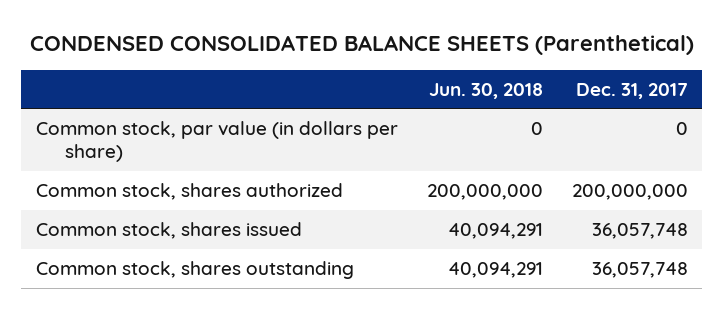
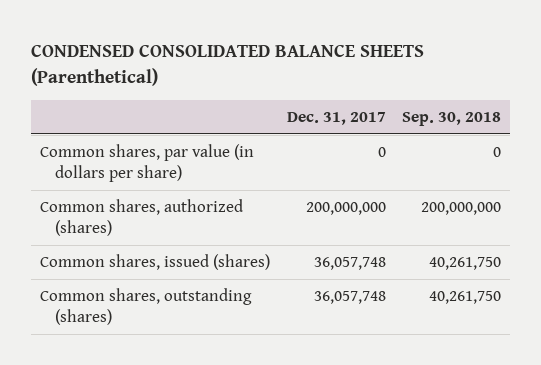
[428,82,543,99] Jun. 30, 2018 -> none
none -> [402,112,502,127] Sep. 30, 2018
[35,121,398,163] Common stock, par value (in dollars per share) -> [39,144,254,183] Common shares, par value (in dollars per share)
[35,183,343,201] Common stock, shares authorized -> [39,199,243,237] Common shares, authorized (shares)
[35,222,302,240] Common stock, shares issued -> [39,254,270,271] Common shares, issued (shares)
[35,261,354,280] Common stock, shares outstanding -> [39,288,252,326] Common shares, outstanding (shares)

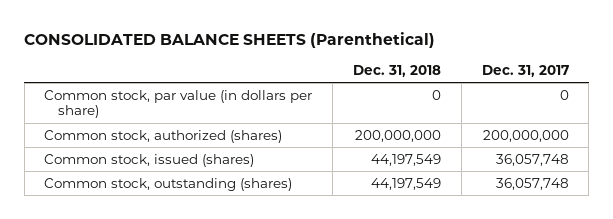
[31,44,425,87] CONDENSED CONSOLIDATED BALANCE SHEETS (Parenthetical) -> [24,32,436,49] CONSOLIDATED BALANCE SHEETS (Parenthetical)
[402,112,502,127] Sep. 30, 2018 -> none
none -> [353,65,442,78] Dec. 31, 2018
[39,144,254,183] Common shares, par value (in dollars per share) -> [44,89,313,119] Common stock, par value (in dollars per share)
[39,199,243,237] Common shares, authorized (shares) -> [44,129,283,143] Common stock, authorized (shares)
[39,254,270,271] Common shares, issued (shares) -> [44,153,255,167] Common stock, issued (shares)
[39,288,252,326] Common shares, outstanding (shares) -> [44,177,293,191] Common stock, outstanding (shares)

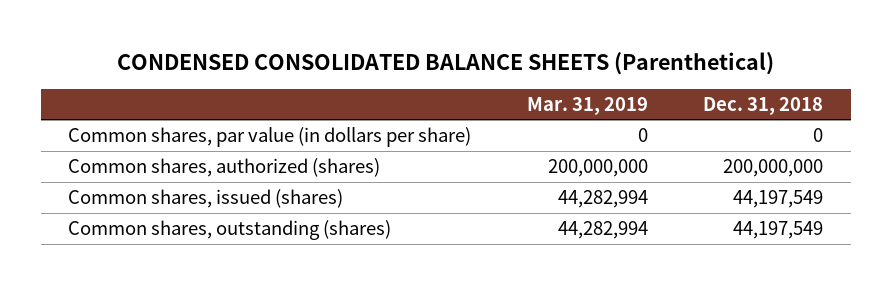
[24,32,436,49] CONSOLIDATED BALANCE SHEETS (Parenthetical) -> [116,51,774,75] CONDENSED CONSOLIDATED BALANCE SHEETS (Parenthetical)
[481,65,569,78] Dec. 31, 2017 -> none
none -> [526,96,648,115] Mar. 31, 2019
[44,89,313,119] Common stock, par value (in dollars per share) -> [68,127,472,148] Common shares, par value (in dollars per share)
[44,129,283,143] Common stock, authorized (shares) -> [68,158,381,178] Common shares, authorized (shares)
[44,153,255,167] Common stock, issued (shares) -> [68,189,344,209] Common shares, issued (shares)
[44,177,293,191] Common stock, outstanding (shares) -> [68,220,392,241] Common shares, outstanding (shares)

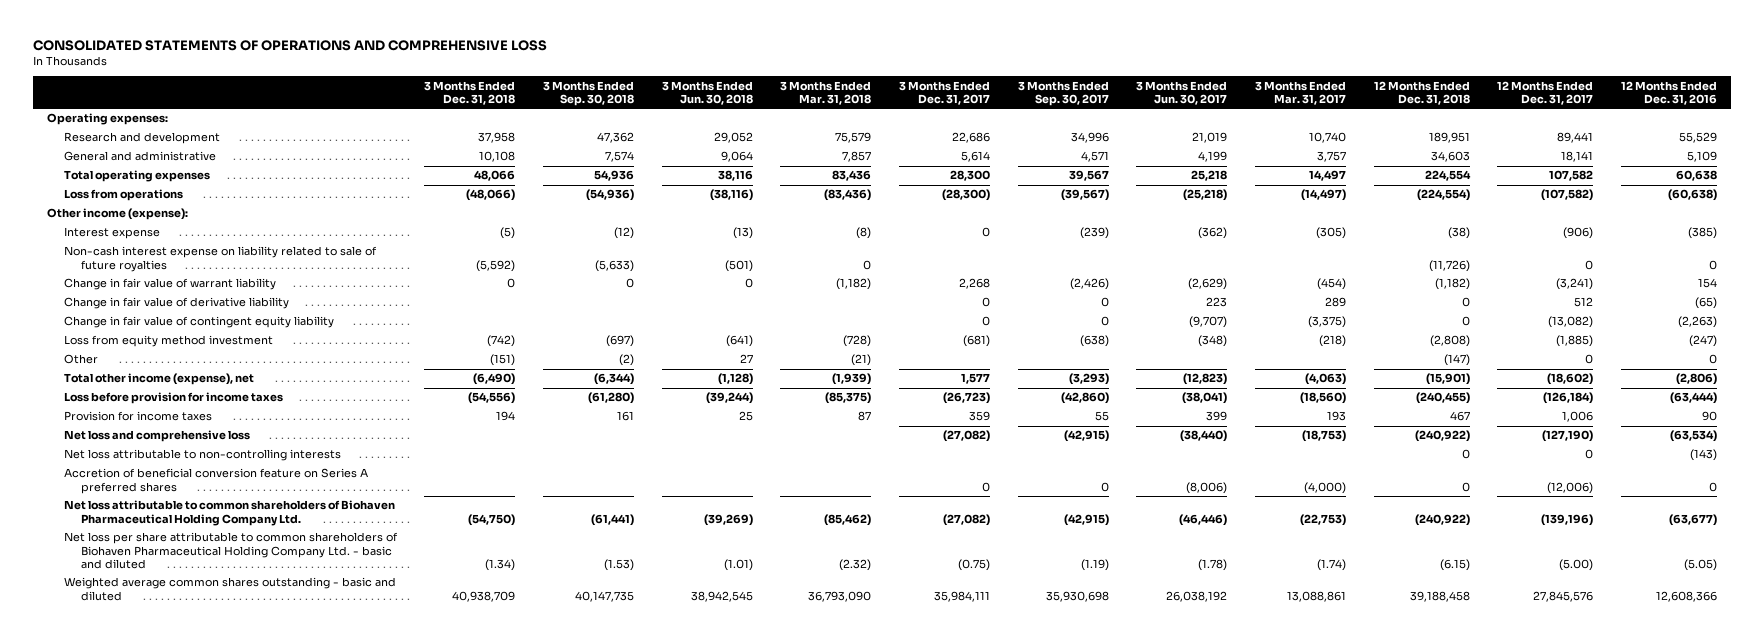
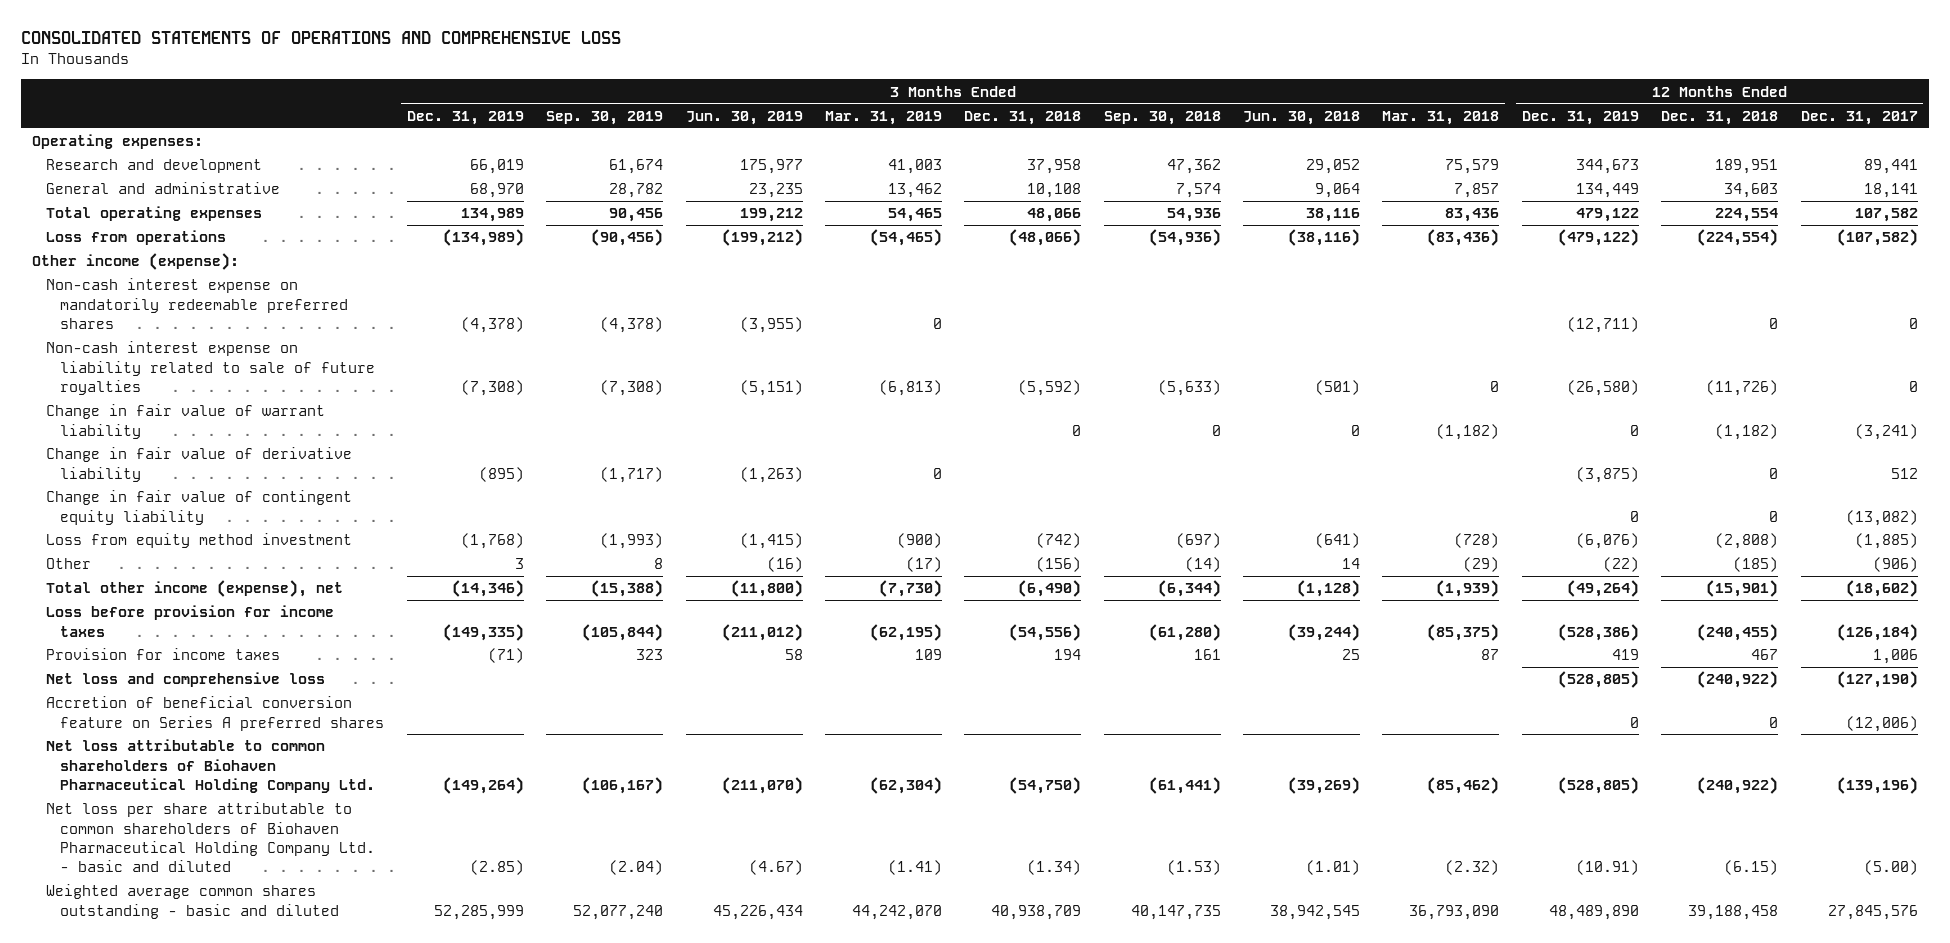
[898,80,990,106] 3 Months Ended Dec. 31, 2017 -> none
[1017,80,1109,107] 3 Months Ended Sep. 30, 2017 -> none
[1136,80,1228,106] 3 Months Ended Jun. 30, 2017 -> none
[1255,80,1347,106] 3 Months Ended Mar. 31, 2017 -> none
[1621,80,1718,106] 12 Months Ended Dec. 31, 2016 -> none
none -> [406,110,524,125] Dec. 31, 2019
none -> [546,110,664,125] Sep. 30, 2019
none -> [685,110,803,125] Jun. 30, 2019
none -> [824,110,942,125] Mar. 31, 2019
none -> [1521,110,1639,125] Dec. 31, 2019
[63,227,160,240] Interest expense -> none
none -> [46,278,349,329] Non-cash interest expense on mandatorily redeemable preferred shares
[490,354,516,367] (151) -> [1036,557,1082,573] (156)
[618,354,634,367] (2) -> [1184,557,1221,573] (14)
[739,354,753,364] 27 -> [1342,558,1361,570] 14
[851,354,872,367] (21) -> [1463,557,1500,573] (29)
[1443,354,1470,367] (147) -> [1733,557,1779,573] (185)
[1585,354,1594,365] 0 -> [1872,557,1918,573] (906)
[63,449,341,462] Net loss attributable to non-controlling interests -> none

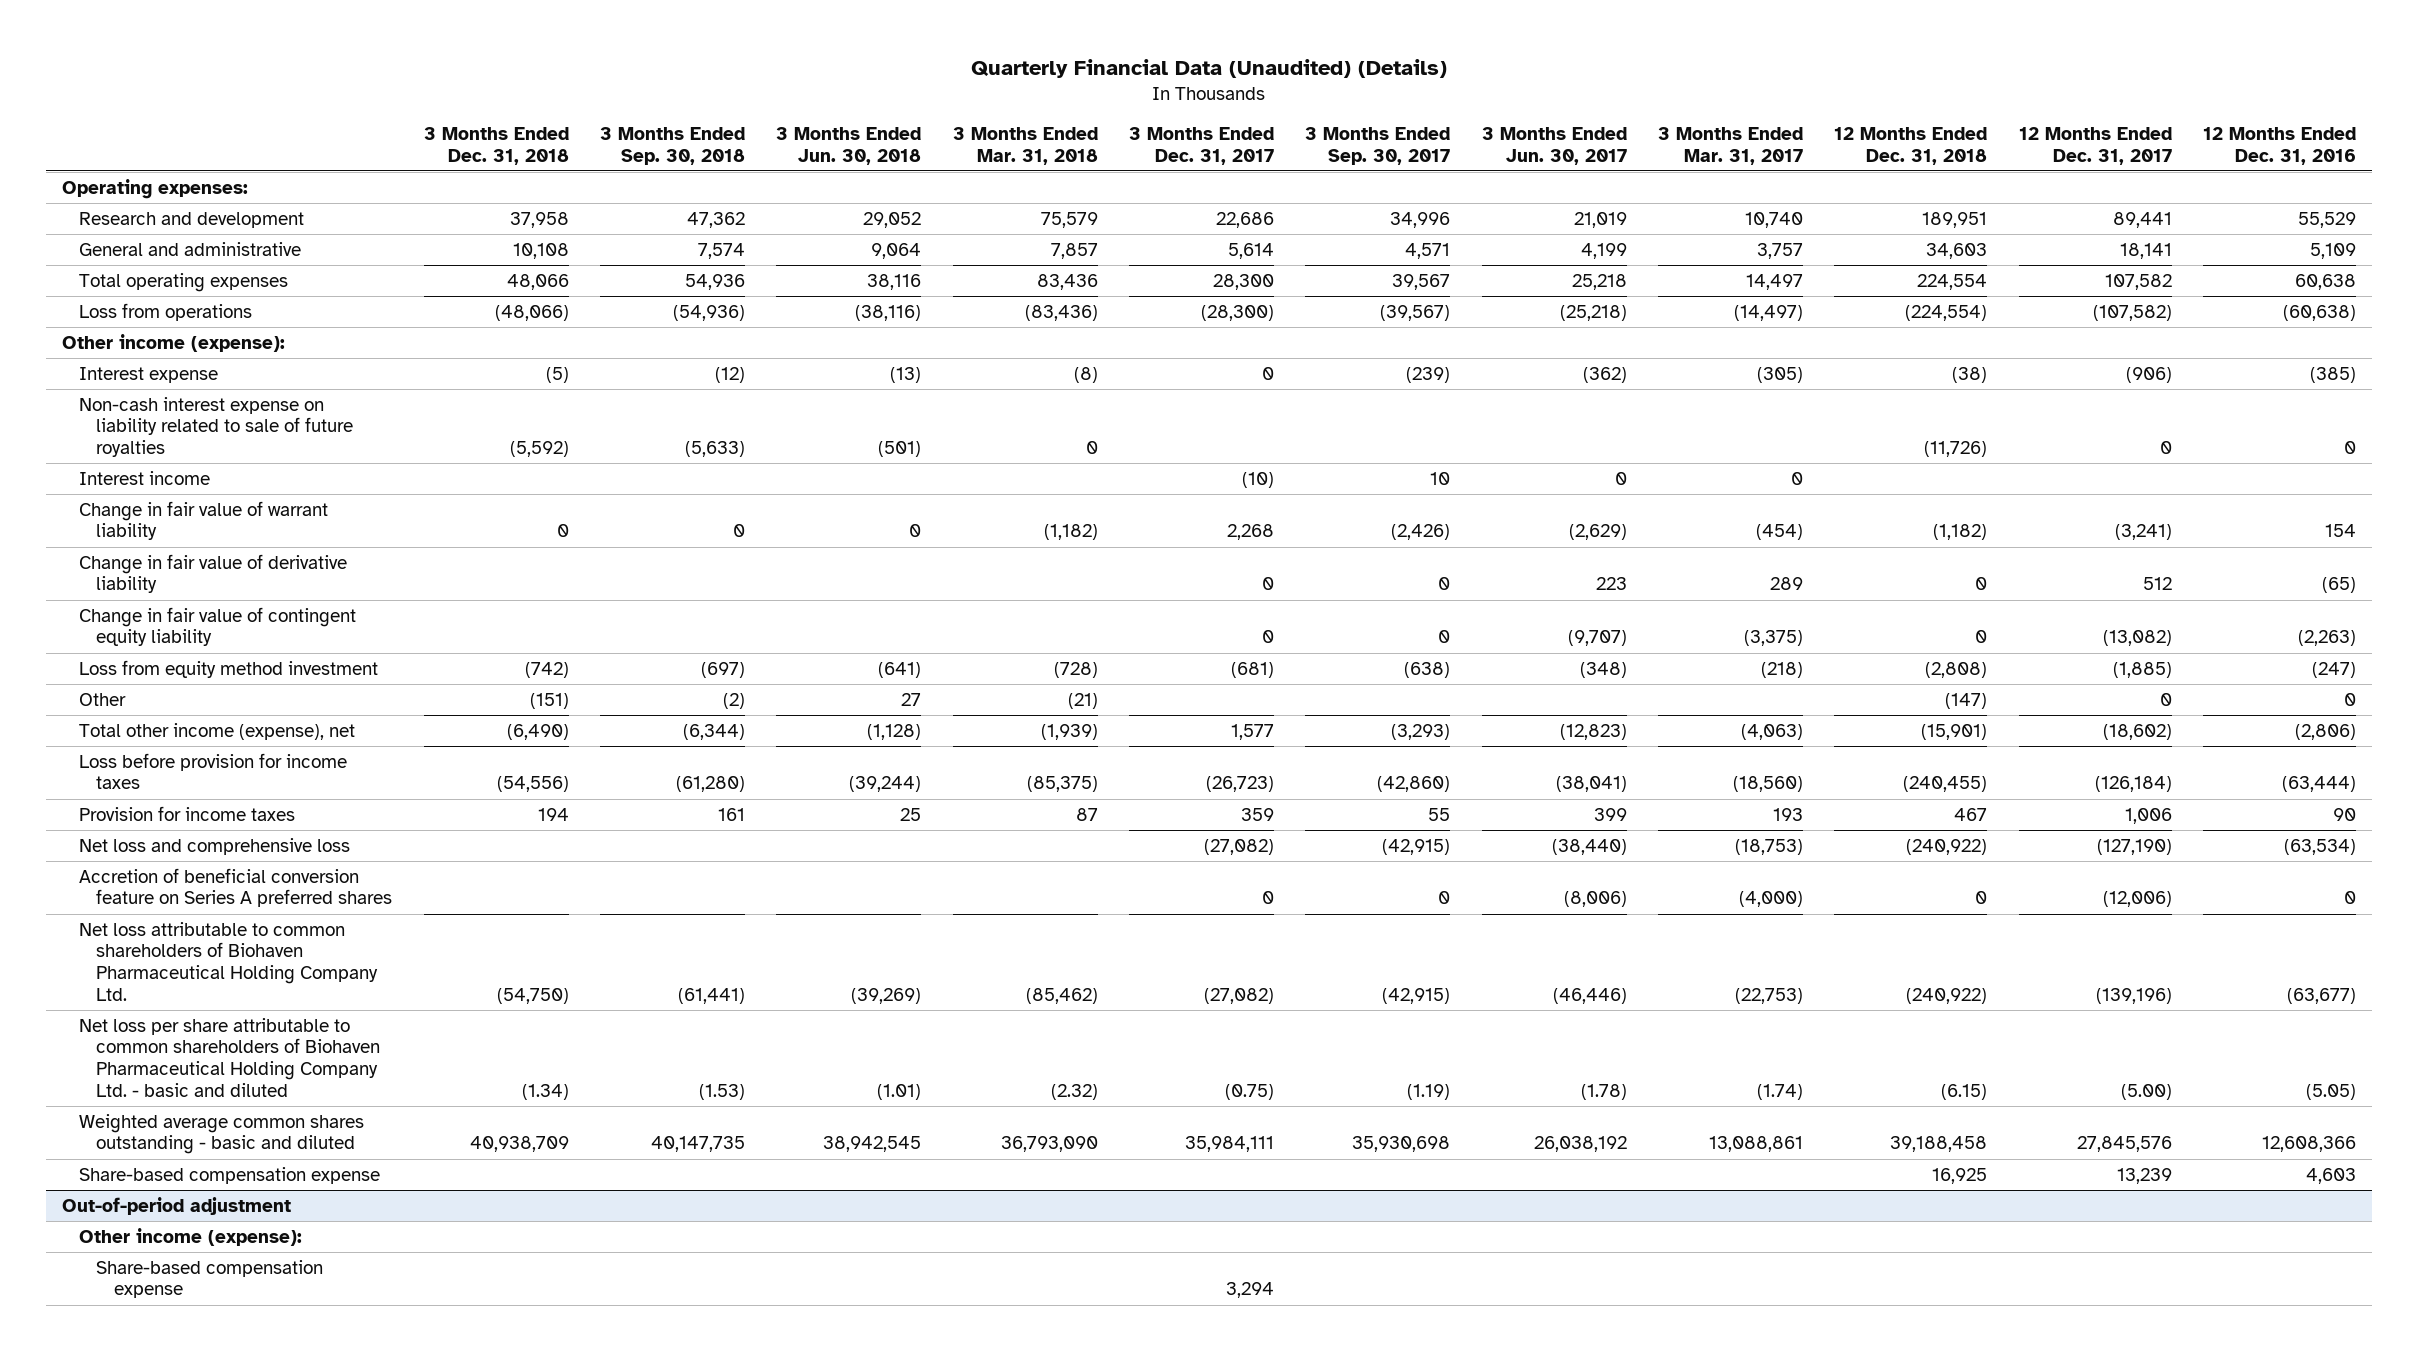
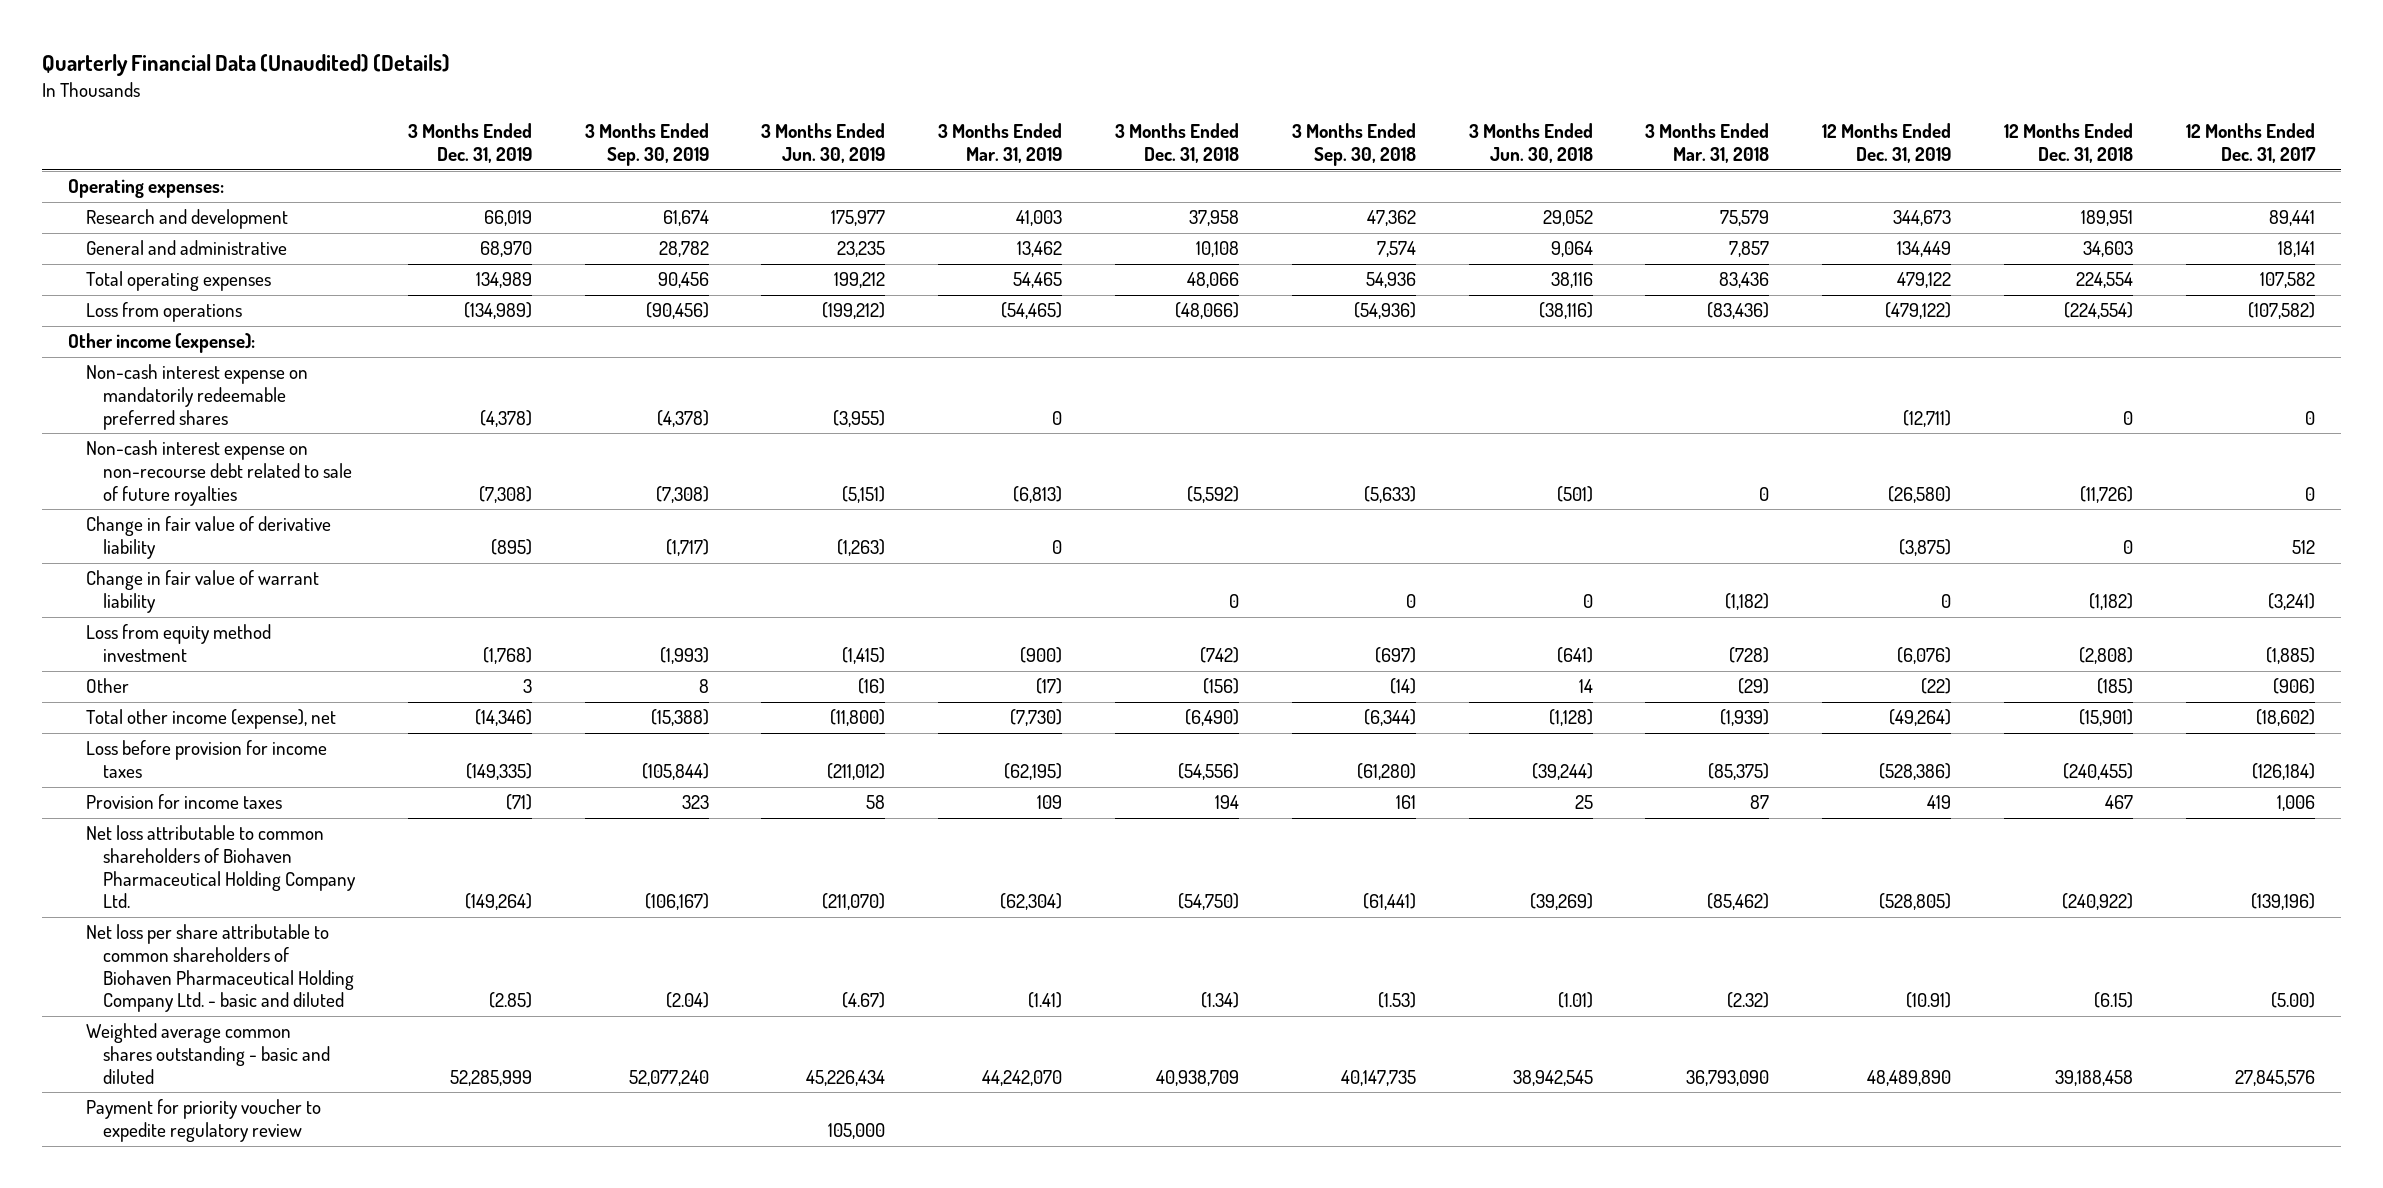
[1129,126,1275,165] 3 Months Ended Dec. 31, 2017 -> none
[1305,126,1451,165] 3 Months Ended Sep. 30, 2017 -> none
[1481,126,1627,165] 3 Months Ended Jun. 30, 2017 -> none
[1658,126,1804,165] 3 Months Ended Mar. 31, 2017 -> none
[2203,126,2357,165] 12 Months Ended Dec. 31, 2016 -> none
none -> [407,123,532,164] 3 Months Ended Dec. 31, 2019
none -> [584,123,709,167] 3 Months Ended Sep. 30, 2019
none -> [761,123,886,164] 3 Months Ended Jun. 30, 2019
none -> [938,123,1063,164] 3 Months Ended Mar. 31, 2019
none -> [1822,123,1952,164] 12 Months Ended Dec. 31, 2019
[78,366,218,383] Interest expense -> none
[78,470,210,485] Interest income -> none
none -> [85,364,308,430] Non-cash interest expense on mandatorily redeemable preferred shares
[78,396,354,458] Non-cash interest expense on liability related to sale of future royalties -> [85,440,353,506] Non-cash interest expense on non-recourse debt related to sale of future royalties
[78,606,356,647] Change in fair value of contingent equity liability -> none
[78,500,328,541] Change in fair value of warrant liability -> [85,570,319,614] Change in fair value of warrant liability
[529,692,569,709] (151) -> [1202,678,1239,695] (156)
[723,692,746,709] (2) -> [1389,678,1416,695] (14)
[901,692,922,706] 27 -> [1578,679,1593,694] 14
[1067,692,1098,709] (21) -> [1738,678,1770,695] (29)
[1945,692,1988,709] (147) -> [2096,678,2133,695] (185)
[2159,692,2172,706] 0 -> [2272,678,2315,695] (906)
[78,837,350,855] Net loss and comprehensive loss -> none
[78,867,393,908] Accretion of beneficial conversion feature on Series A preferred shares -> none
[78,1166,380,1184] Share-based compensation expense -> none
[61,1196,291,1215] Out-of-period adjustment -> none
[78,1227,302,1246] Other income (expense): -> none
[96,1259,324,1299] Share-based compensation expense -> none
none -> [85,1099,321,1143] Payment for priority voucher to expedite regulatory review

